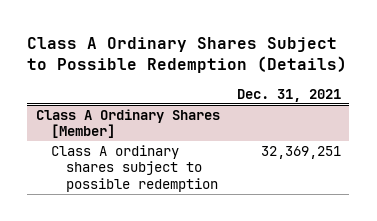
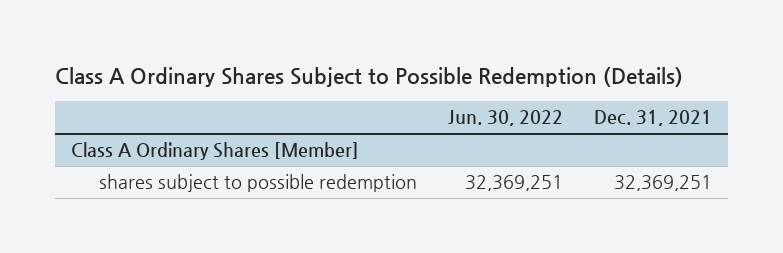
none -> [447,110,563,127] Jun. 30, 2022
[51,144,219,192] Class A ordinary shares subject to possible redemption -> [98,174,417,193] shares subject to possible redemption

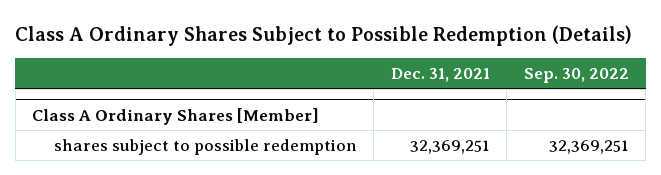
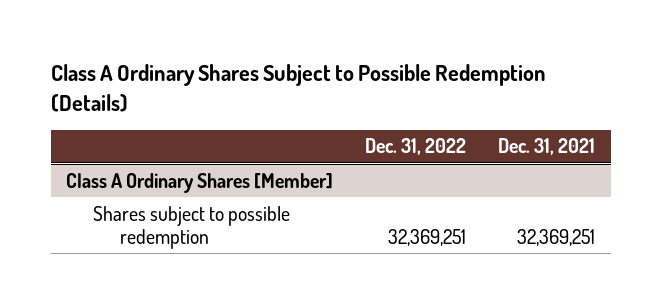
[523,67,629,83] Sep. 30, 2022 -> none
none -> [365,138,467,156] Dec. 31, 2022
[53,138,357,155] shares subject to possible redemption -> [93,205,291,249] Shares subject to possible redemption

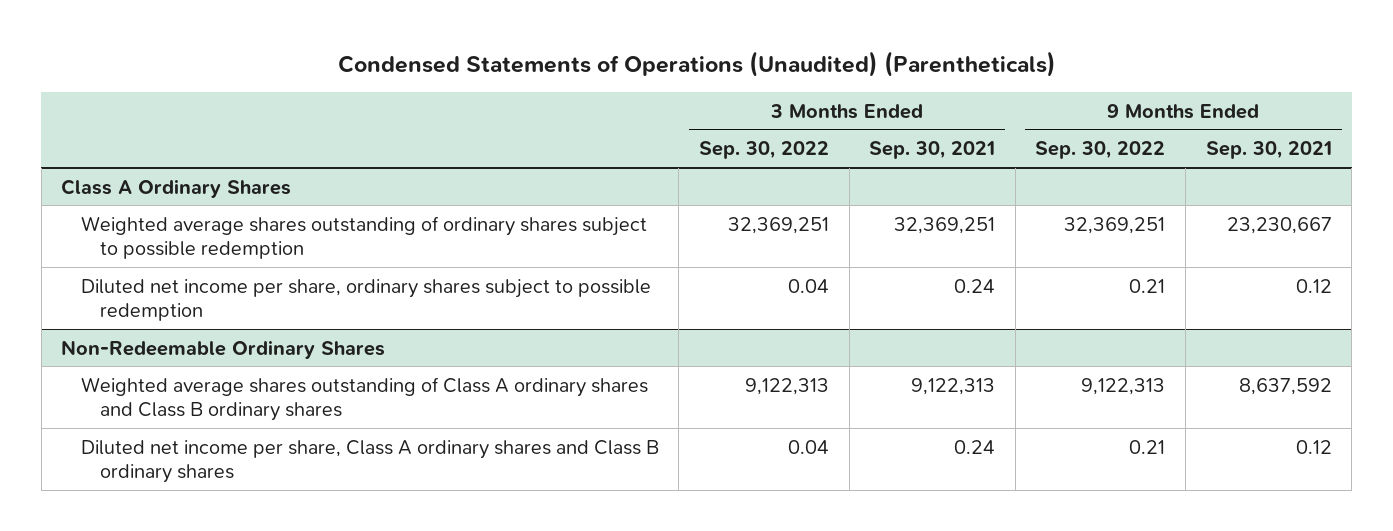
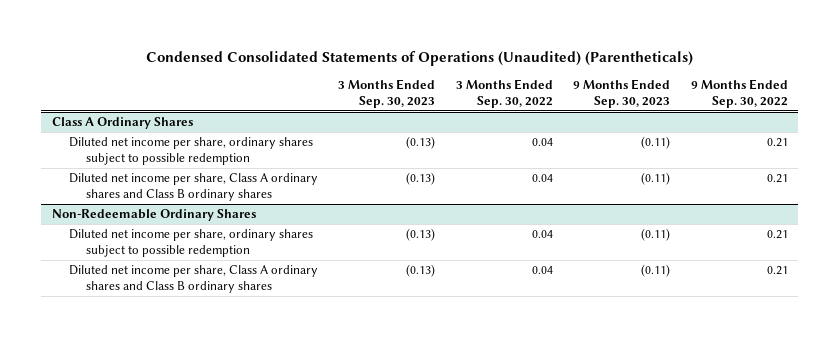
[337,51,1056,78] Condensed Statements of Operations (Unaudited) (Parentheticals) -> [145,50,693,66] Condensed Consolidated Statements of Operations (Unaudited) (Parentheticals)
[869,141,996,160] Sep. 30, 2021 -> none
[1205,141,1332,160] Sep. 30, 2021 -> none
none -> [338,78,436,109] 3 Months Ended Sep. 30, 2023
none -> [573,78,671,109] 9 Months Ended Sep. 30, 2023
[80,215,647,259] Weighted average shares outstanding of ordinary shares subject to possible redemption -> none
none -> [69,173,319,202] Diluted net income per share, Class A ordinary shares and Class B ordinary shares
[80,376,648,421] Weighted average shares outstanding of Class A ordinary shares and Class B ordinary shares -> none
none -> [69,229,314,258] Diluted net income per share, ordinary shares subject to possible redemption

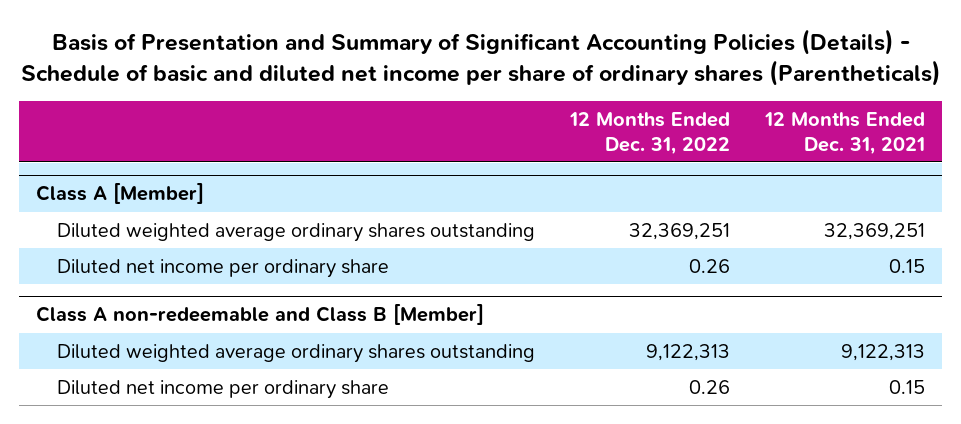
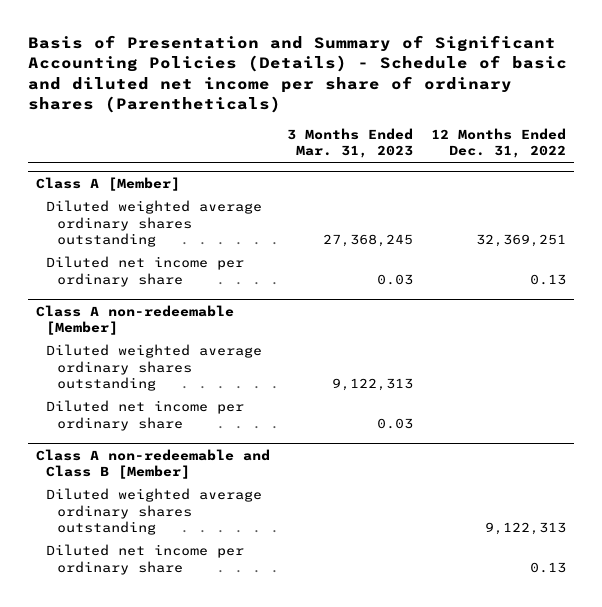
[763,111,925,155] 12 Months Ended Dec. 31, 2021 -> none
none -> [287,127,414,159] 3 Months Ended Mar. 31, 2023
[688,258,730,273] 0.26 -> [529,273,566,285] 0.13
none -> [36,304,235,336] Class A non-redeemable [Member]
none -> [46,344,263,392] Diluted weighted average ordinary shares outstanding
none -> [46,400,245,431] Diluted net income per ordinary share
[688,379,730,394] 0.26 -> [529,561,566,573] 0.13

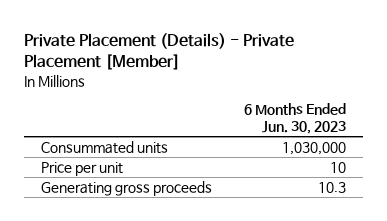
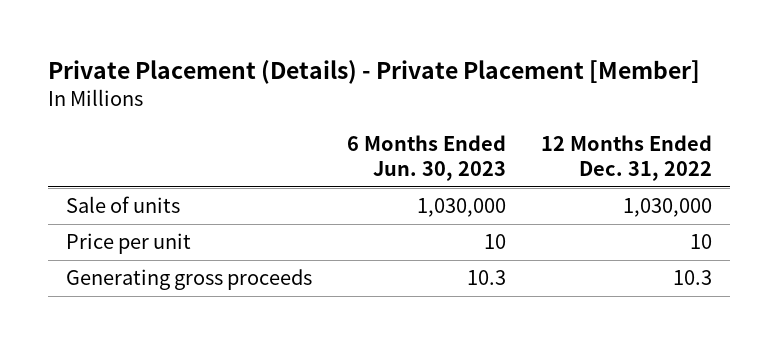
none -> [541,134,713,181] 12 Months Ended Dec. 31, 2022
[40,141,168,155] Consummated units -> [65,196,180,214] Sale of units

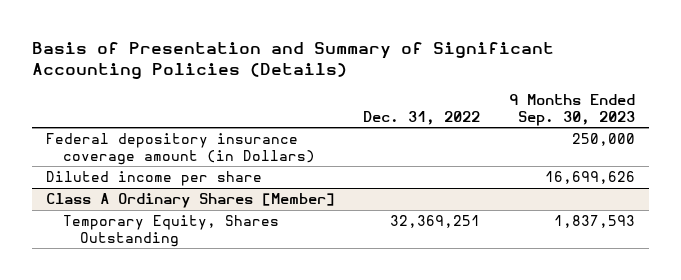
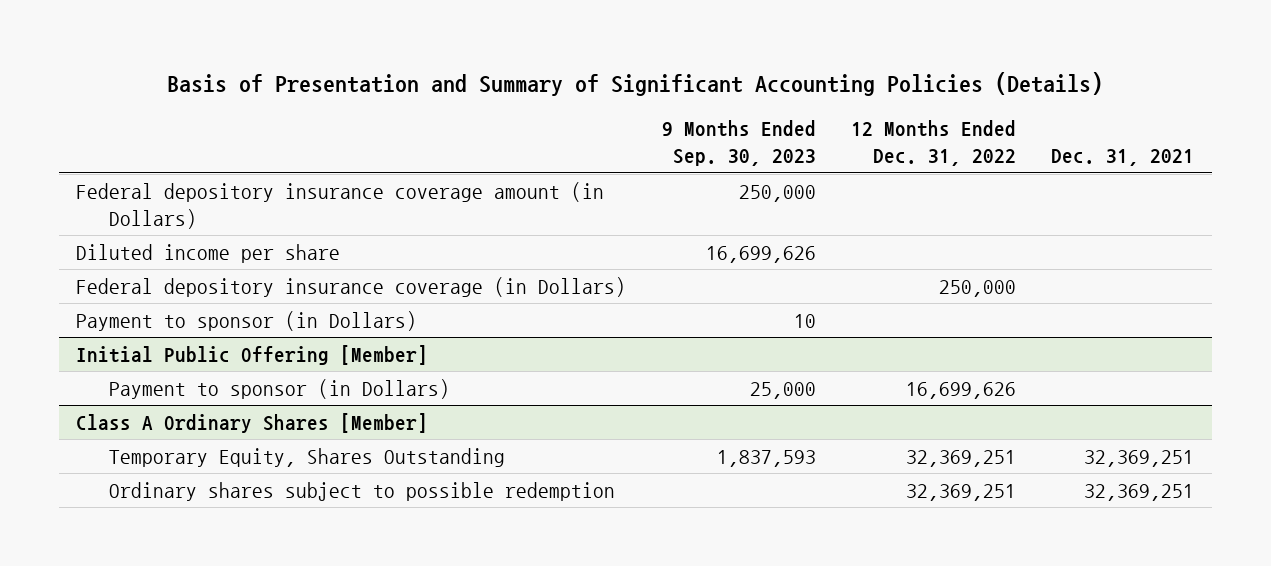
[363,110,481,125] Dec. 31, 2022 -> none
none -> [850,120,1016,167] 12 Months Ended Dec. 31, 2022
none -> [1051,149,1195,167] Dec. 31, 2021
none -> [76,276,627,297] Federal depository insurance coverage (in Dollars)
none -> [76,310,418,331] Payment to sponsor (in Dollars)
none -> [76,344,429,365] Initial Public Offering [Member]
none -> [109,378,451,399] Payment to sponsor (in Dollars)
none -> [109,481,616,501] Ordinary shares subject to possible redemption

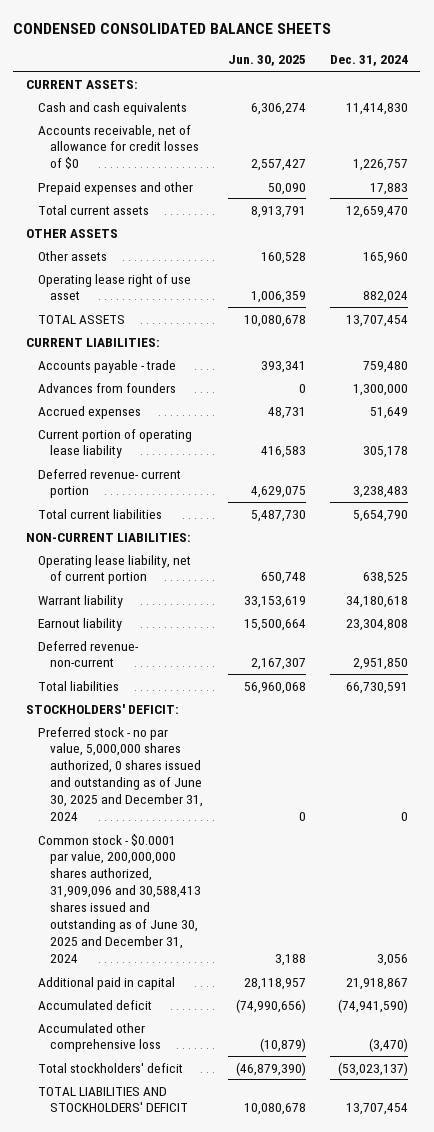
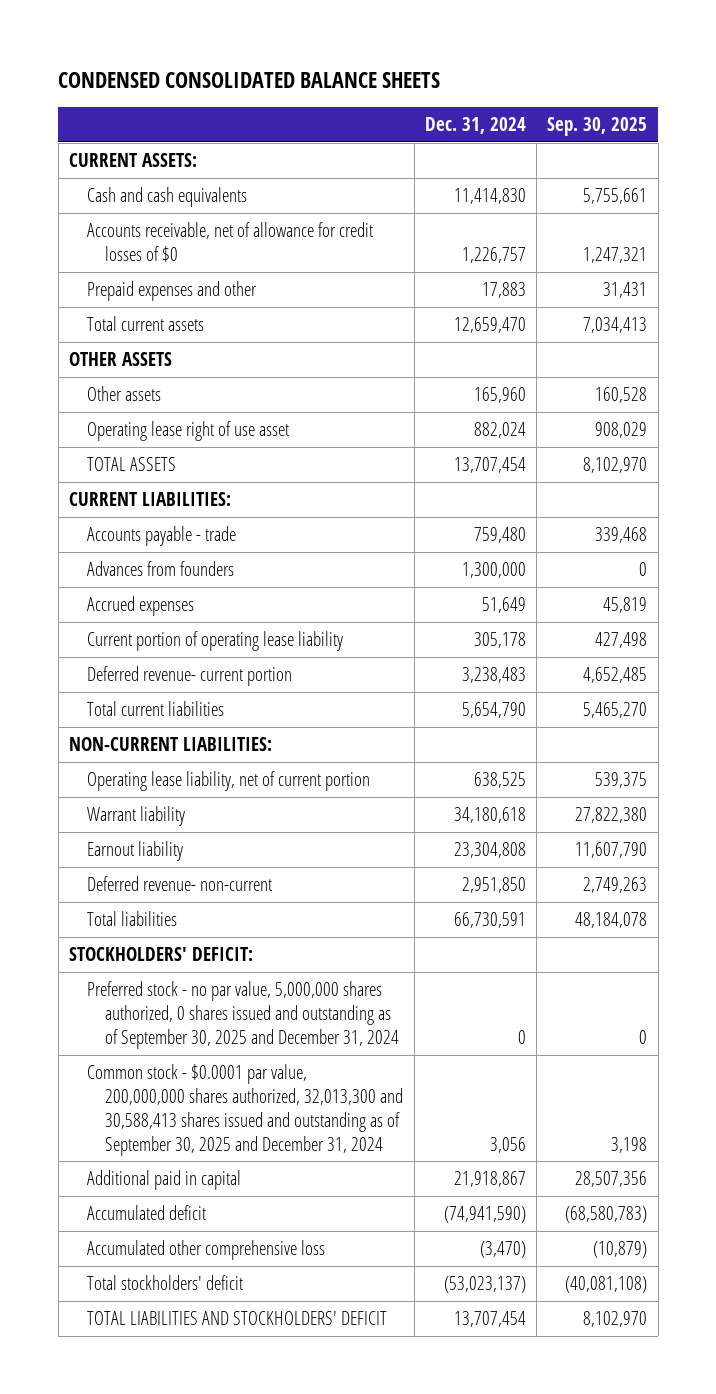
[227,55,306,67] Jun. 30, 2025 -> none
none -> [547,117,648,137] Sep. 30, 2025
[37,726,204,822] Preferred stock - no par value, 5,000,000 shares authorized, 0 shares issued and outstanding as of June 30, 2025 and December 31, 2024 -> [87,981,400,1049] Preferred stock - no par value, 5,000,000 shares authorized, 0 shares issued and outstanding as of September 30, 2025 and December 31, 2024
[37,833,202,963] Common stock - $0.0001 par value, 200,000,000 shares authorized, 31,909,096 and 30,588,413 shares issued and outstanding as of June 30, 2025 and December 31, 2024 -> [87,1064,404,1156] Common stock - $0.0001 par value, 200,000,000 shares authorized, 32,013,300 and 30,588,413 shares issued and outstanding as of September 30, 2025 and December 31, 2024

